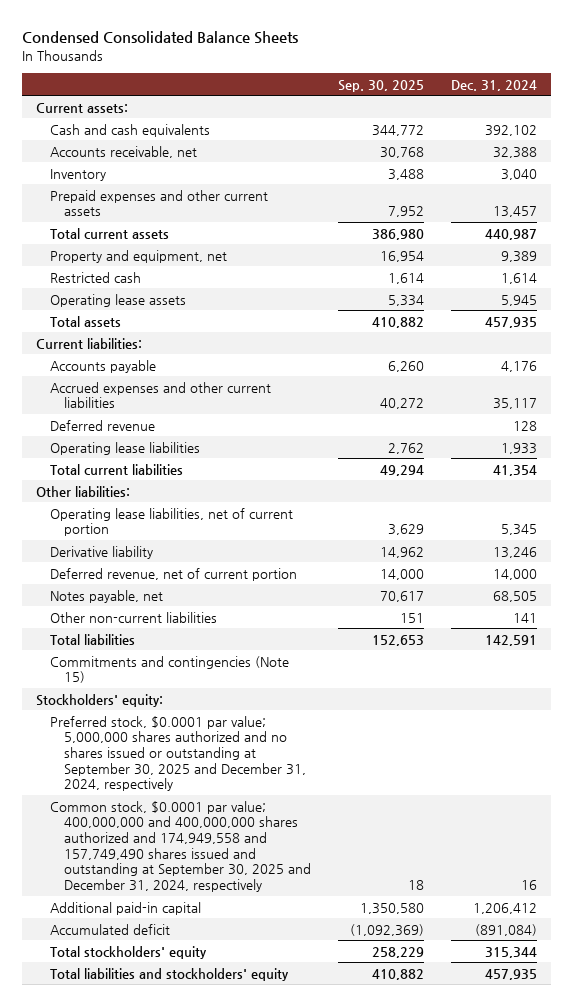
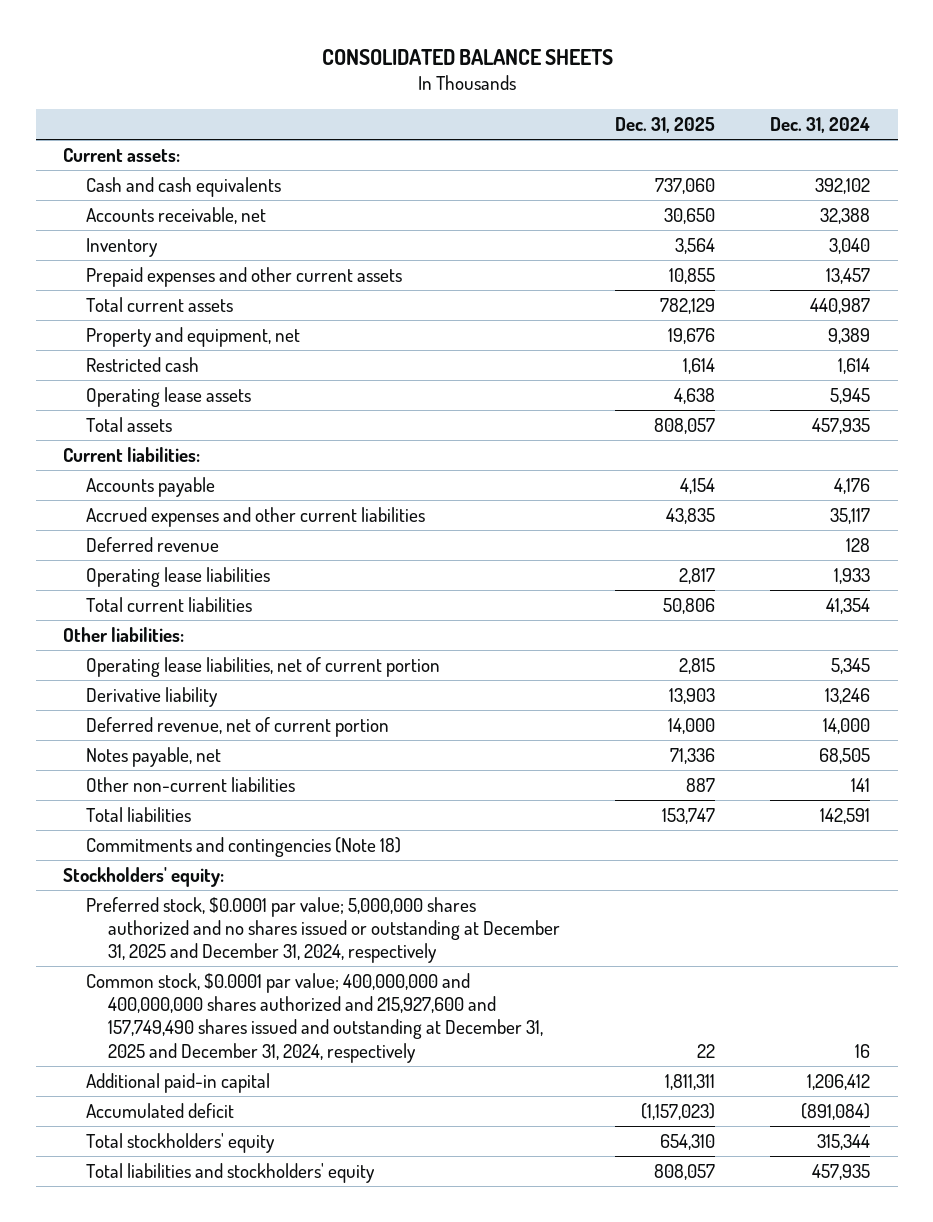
[22,31,299,45] Condensed Consolidated Balance Sheets -> [321,48,613,65] CONSOLIDATED BALANCE SHEETS
[337,79,424,92] Sep. 30, 2025 -> none
none -> [614,117,715,134] Dec. 31, 2025
[49,655,289,684] Commitments and contingencies (Note 15) -> [85,836,401,857] Commitments and contingencies (Note 18)
[49,715,306,792] Preferred stock, $0.0001 par value; 5,000,000 shares authorized and no shares issued or outstanding at September 30, 2025 and December 31, 2024, respectively -> [85,896,560,964] Preferred stock, $0.0001 par value; 5,000,000 shares authorized and no shares issued or outstanding at December 31, 2025 and December 31, 2024, respectively
[49,800,311,893] Common stock, $0.0001 par value; 400,000,000 and 400,000,000 shares authorized and 174,949,558 and 157,749,490 shares issued and outstanding at September 30, 2025 and December 31, 2024, respectively -> [85,972,543,1063] Common stock, $0.0001 par value; 400,000,000 and 400,000,000 shares authorized and 215,927,600 and 157,749,490 shares issued and outstanding at December 31, 2025 and December 31, 2024, respectively

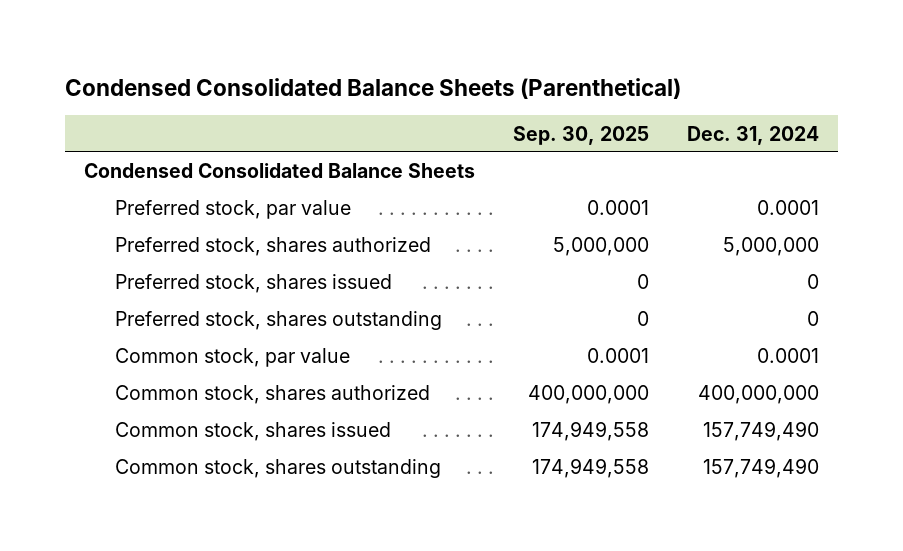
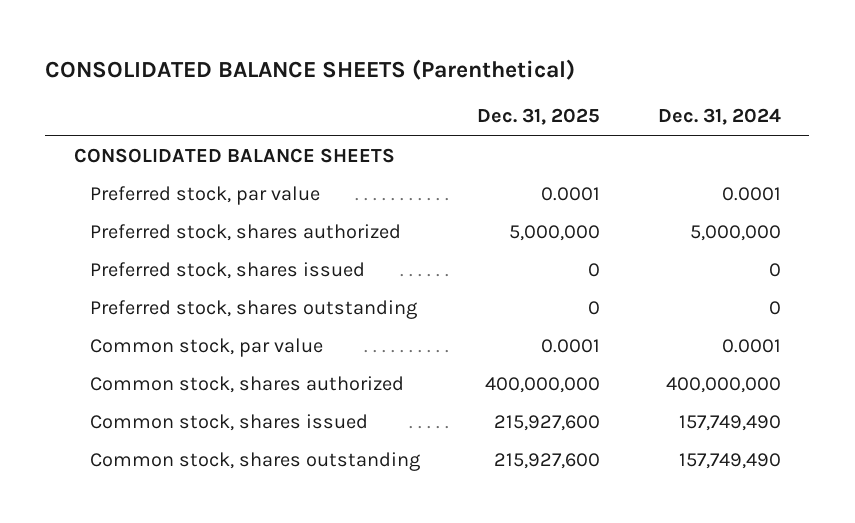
[65,77,682,99] Condensed Consolidated Balance Sheets (Parenthetical) -> [45,58,576,80] CONSOLIDATED BALANCE SHEETS (Parenthetical)
[513,125,650,145] Sep. 30, 2025 -> none
none -> [477,108,601,126] Dec. 31, 2025
[84,163,476,179] Condensed Consolidated Balance Sheets -> [74,147,396,163] CONSOLIDATED BALANCE SHEETS

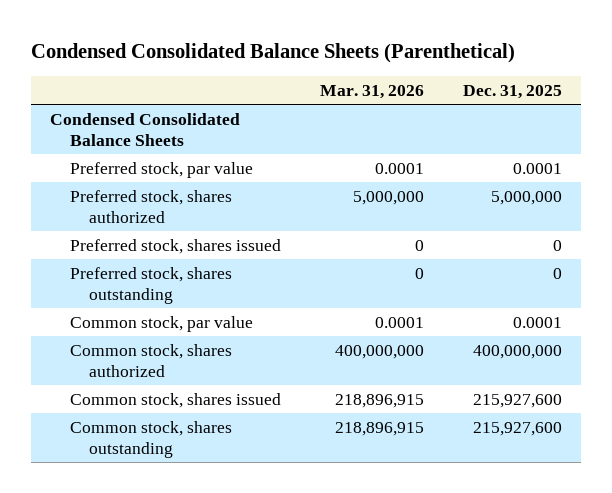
[45,58,576,80] CONSOLIDATED BALANCE SHEETS (Parenthetical) -> [30,43,515,64] Condensed Consolidated Balance Sheets (Parenthetical)
[657,108,781,126] Dec. 31, 2024 -> none
none -> [319,84,424,99] Mar. 31, 2026
[74,147,396,163] CONSOLIDATED BALANCE SHEETS -> [50,112,241,146] Condensed Consolidated Balance Sheets

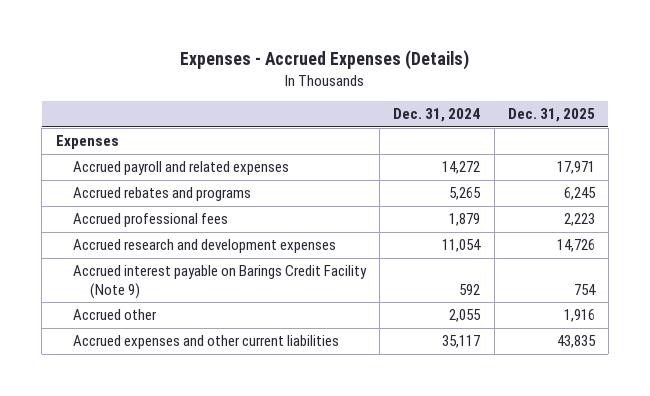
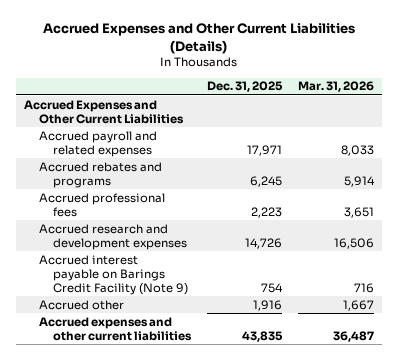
[180,50,470,71] Expenses - Accrued Expenses (Details) -> [42,23,355,54] Accrued Expenses and Other Current Liabilities (Details)
[393,107,481,122] Dec. 31, 2024 -> none
none -> [298,81,375,93] Mar. 31, 2026
[55,135,119,150] Expenses -> [23,99,184,124] Accrued Expenses and Other Current Liabilities

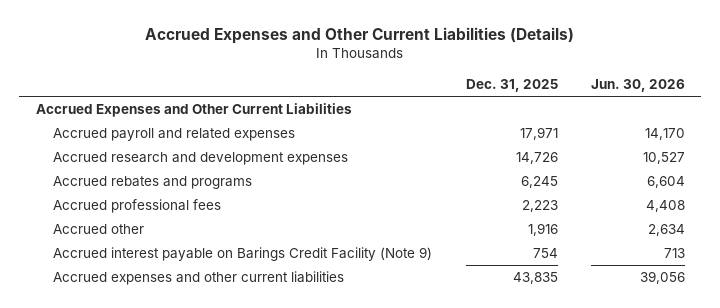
[298,81,375,93] Mar. 31, 2026 -> none
none -> [590,79,685,93] Jun. 30, 2026
[38,223,188,250] Accrued research and development expenses -> [53,152,349,166] Accrued research and development expenses
[38,254,189,295] Accrued interest payable on Barings Credit Facility (Note 9) -> [53,247,433,262] Accrued interest payable on Barings Credit Facility (Note 9)

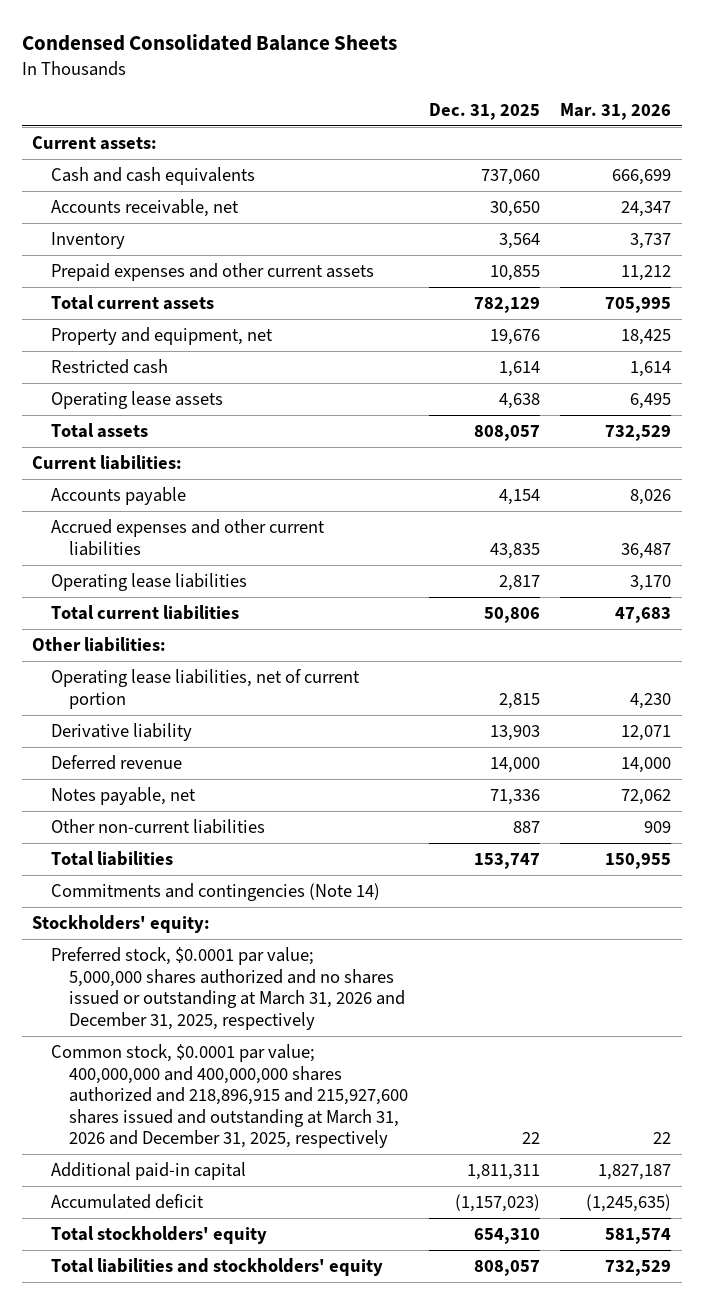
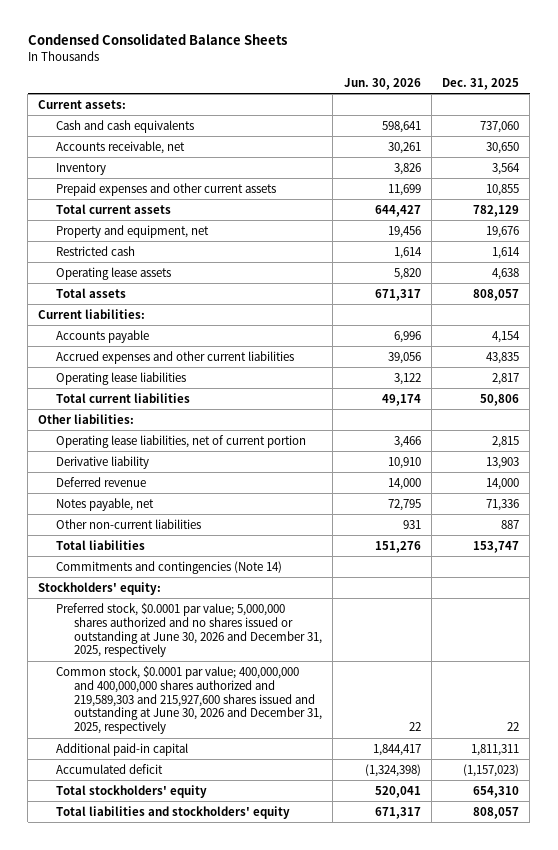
[560,102,672,120] Mar. 31, 2026 -> none
none -> [343,77,421,90] Jun. 30, 2026
[50,947,405,1030] Preferred stock, $0.0001 par value; 5,000,000 shares authorized and no shares issued or outstanding at March 31, 2026 and December 31, 2025, respectively -> [56,602,323,658] Preferred stock, $0.0001 par value; 5,000,000 shares authorized and no shares issued or outstanding at June 30, 2026 and December 31, 2025, respectively
[50,1044,408,1149] Common stock, $0.0001 par value; 400,000,000 and 400,000,000 shares authorized and 218,896,915 and 215,927,600 shares issued and outstanding at March 31, 2026 and December 31, 2025, respectively -> [56,665,323,735] Common stock, $0.0001 par value; 400,000,000 and 400,000,000 shares authorized and 219,589,303 and 215,927,600 shares issued and outstanding at June 30, 2026 and December 31, 2025, respectively

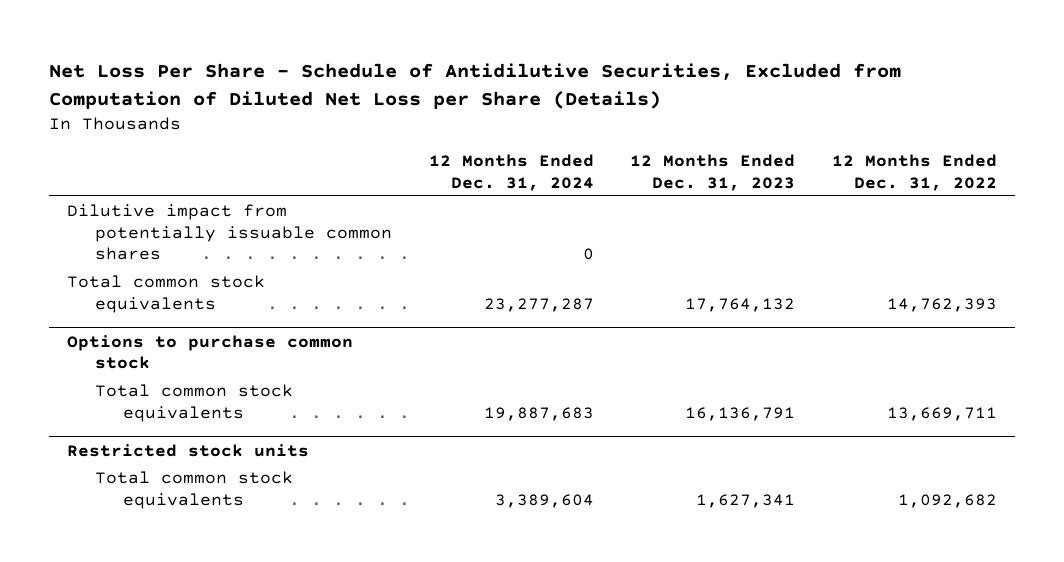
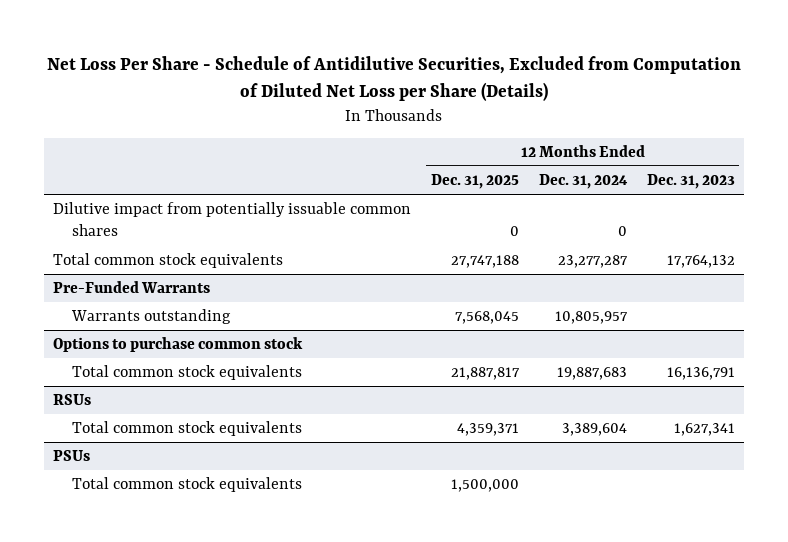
[831,153,997,191] 12 Months Ended Dec. 31, 2022 -> none
none -> [431,173,520,189] Dec. 31, 2025
none -> [53,281,211,294] Pre-Funded Warrants
none -> [70,309,231,325] Warrants outstanding
[67,443,310,457] Restricted stock units -> [53,394,92,406] RSUs
none -> [53,450,91,462] PSUs
none -> [71,477,302,493] Total common stock equivalents

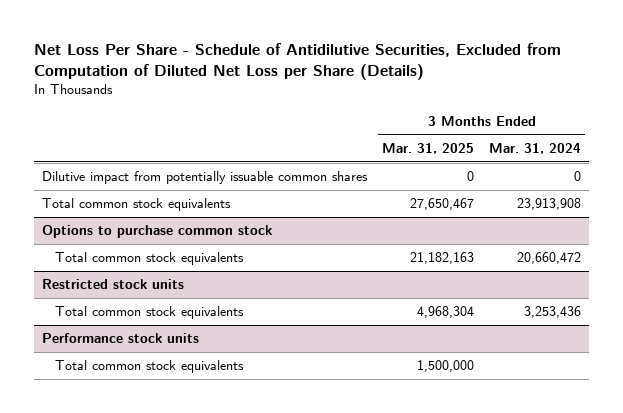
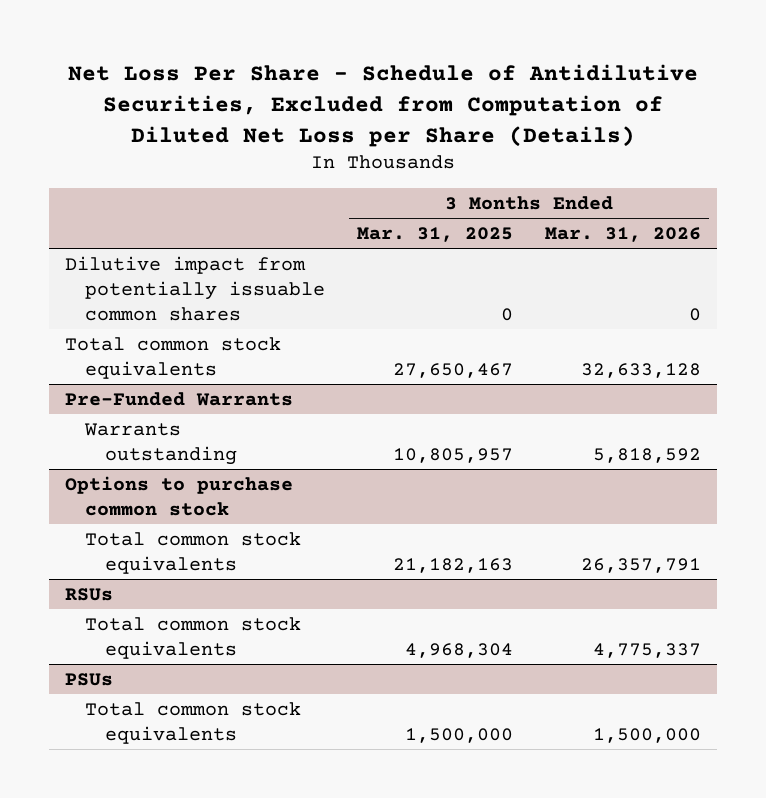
[489,142,582,154] Mar. 31, 2024 -> none
none -> [544,227,701,243] Mar. 31, 2026
none -> [65,391,294,406] Pre-Funded Warrants
none -> [83,422,237,465] Warrants outstanding
[41,279,184,290] Restricted stock units -> [65,587,114,601] RSUs
[41,333,199,344] Performance stock units -> [65,672,114,686] PSUs

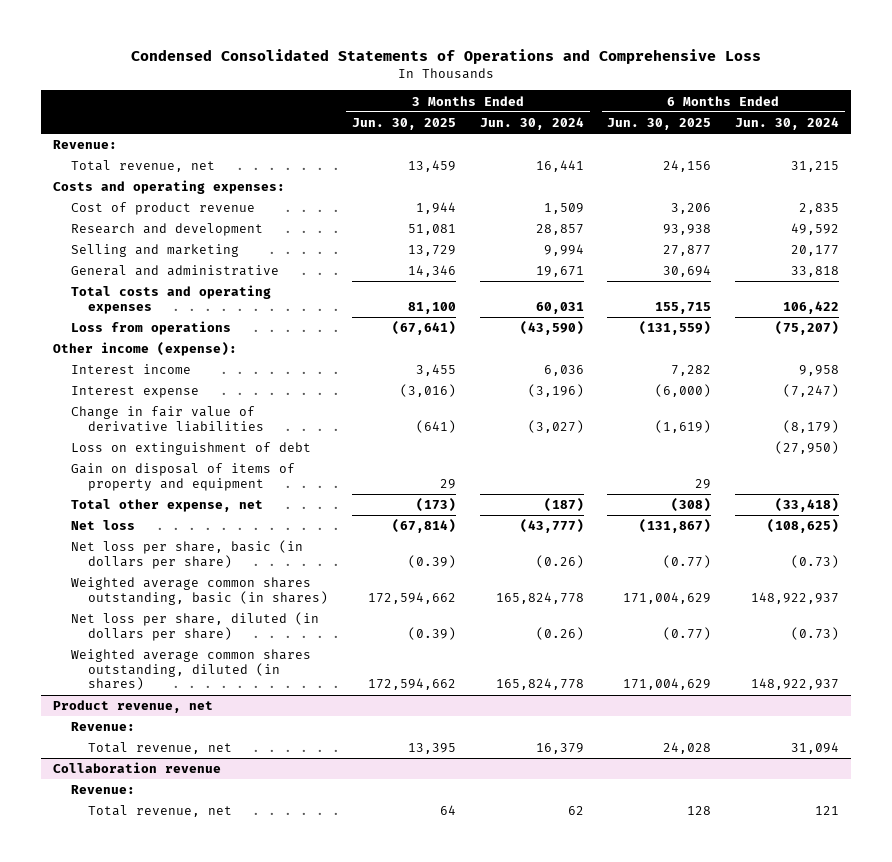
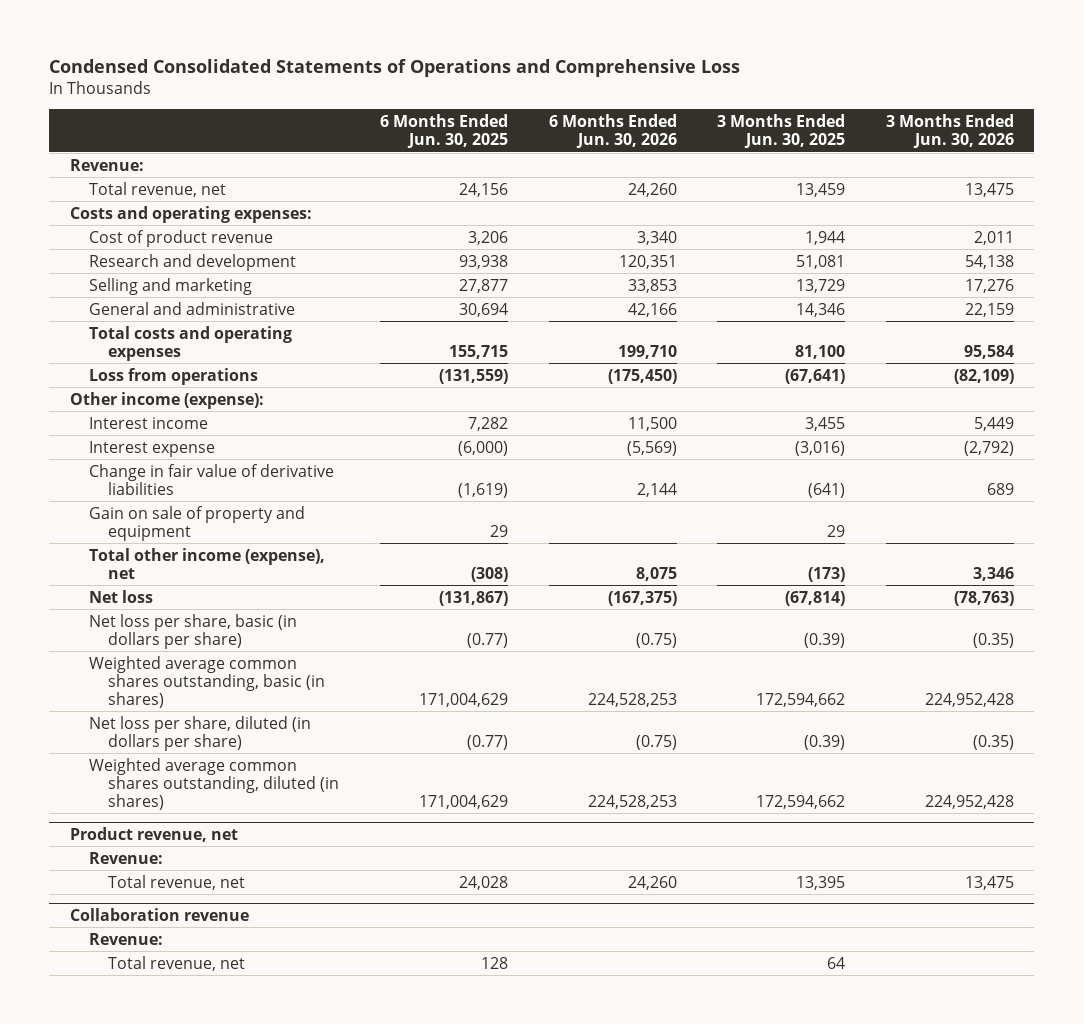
[479,116,584,130] Jun. 30, 2024 -> none
[735,116,840,130] Jun. 30, 2024 -> none
none -> [548,114,677,149] 6 Months Ended Jun. 30, 2026
none -> [886,114,1015,149] 3 Months Ended Jun. 30, 2026
[70,442,311,456] Loss on extinguishment of debt -> none
[70,463,295,491] Gain on disposal of items of property and equipment -> [88,505,305,541] Gain on sale of property and equipment
[70,499,263,513] Total other expense, net -> [88,547,325,579] Total other income (expense), net

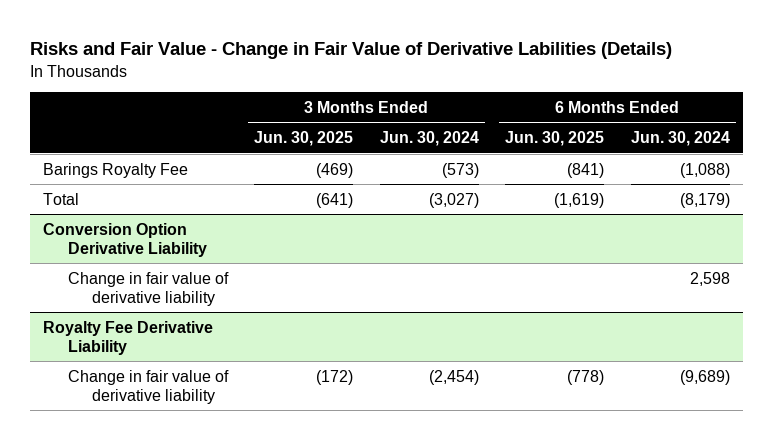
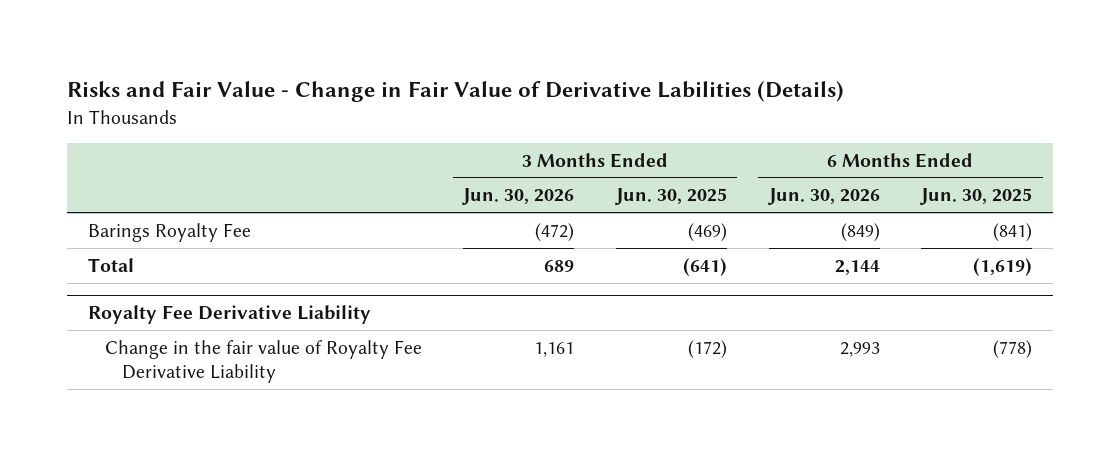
[379,131,479,147] Jun. 30, 2024 -> none
[630,131,730,147] Jun. 30, 2024 -> none
none -> [462,188,575,206] Jun. 30, 2026
none -> [767,188,880,206] Jun. 30, 2026
[43,222,207,257] Conversion Option Derivative Liability -> none
[67,271,229,306] Change in fair value of derivative liability -> none
[67,369,229,404] Change in fair value of derivative liability -> [104,339,422,384] Change in the fair value of Royalty Fee Derivative Liability

